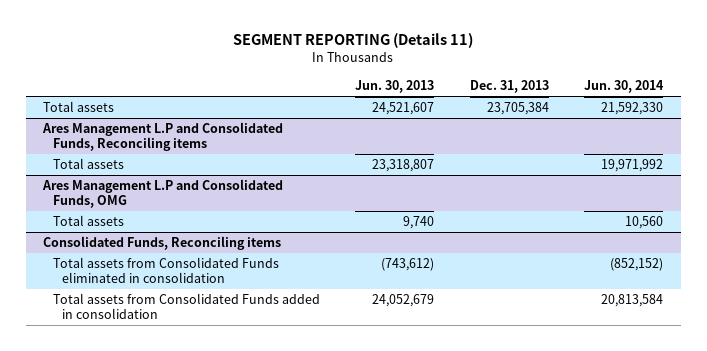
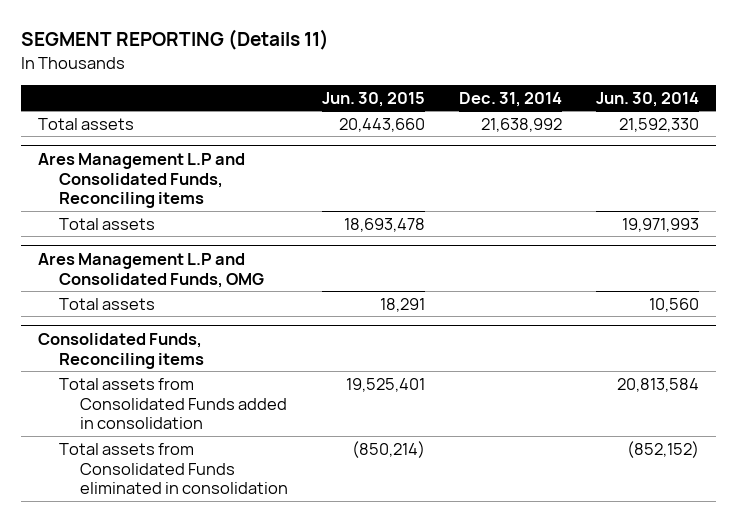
[355,80,435,94] Jun. 30, 2013 -> none
[469,80,549,94] Dec. 31, 2013 -> none
none -> [321,91,425,107] Jun. 30, 2015
none -> [459,91,563,107] Dec. 31, 2014
[601,159,664,173] 19,971,992 -> [622,217,700,232] 19,971,993
[52,257,279,283] Total assets from Consolidated Funds eliminated in consolidation -> [58,442,288,495] Total assets from Consolidated Funds eliminated in consolidation

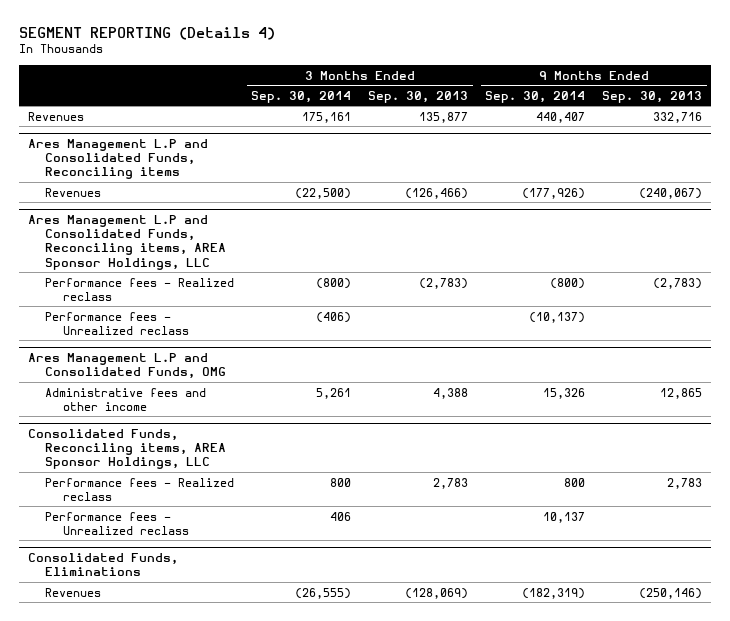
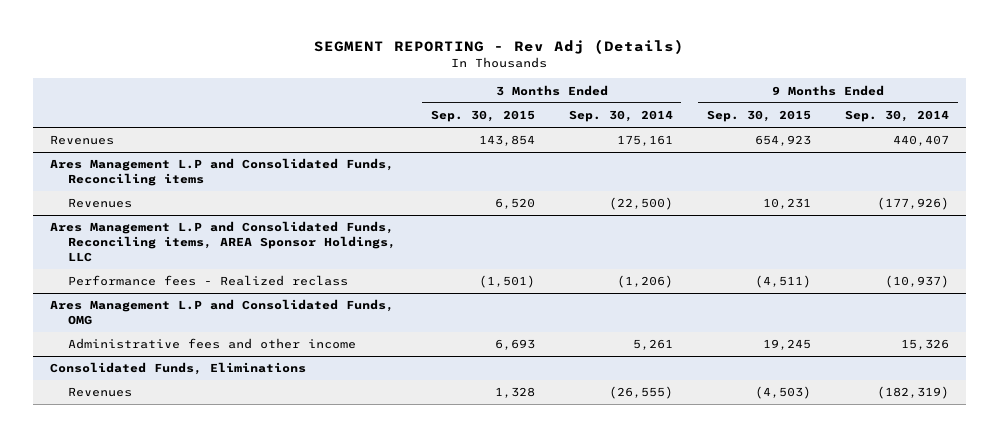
[19,26,276,40] SEGMENT REPORTING (Details 4) -> [314,38,685,54] SEGMENT REPORTING - Rev Adj (Details)
[368,90,469,103] Sep. 30, 2013 -> none
[602,90,703,103] Sep. 30, 2013 -> none
none -> [430,110,535,123] Sep. 30, 2015
none -> [706,110,811,123] Sep. 30, 2015
[45,311,189,335] Performance fees - Unrealized reclass -> none
[316,277,352,289] (800) -> [616,275,673,289] (1,206)
[550,277,586,289] (800) -> [885,275,950,289] (10,937)
[27,428,227,470] Consolidated Funds, Reconciling items, AREA Sponsor Holdings, LLC -> none
[45,477,235,501] Performance fees - Realized reclass -> none
[45,511,189,535] Performance fees - Unrealized reclass -> none

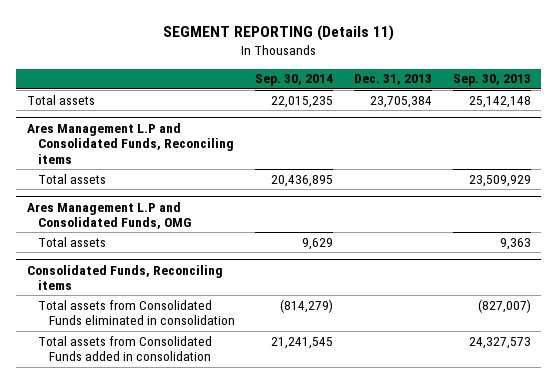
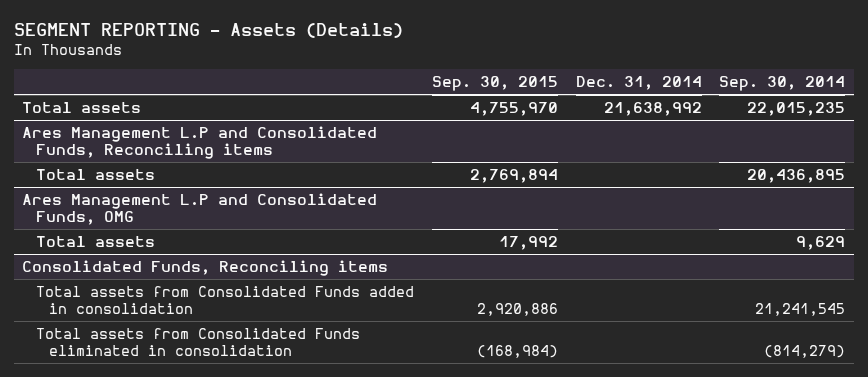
[162,25,394,42] SEGMENT REPORTING (Details 11) -> [13,22,403,38] SEGMENT REPORTING - Assets (Details)
[354,74,433,86] Dec. 31, 2013 -> none
[453,74,532,87] Sep. 30, 2013 -> none
none -> [431,76,558,92] Sep. 30, 2015
none -> [575,76,702,91] Dec. 31, 2014
[37,299,235,326] Total assets from Consolidated Funds eliminated in consolidation -> [35,328,360,356] Total assets from Consolidated Funds eliminated in consolidation

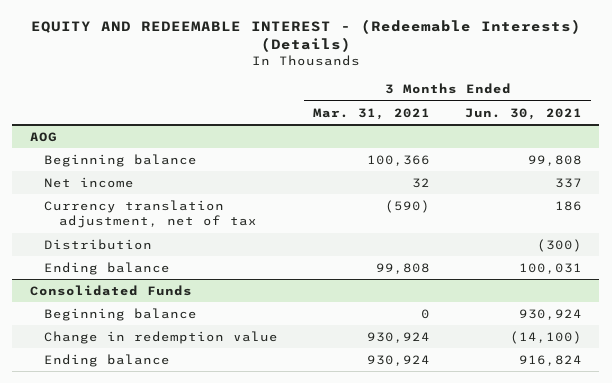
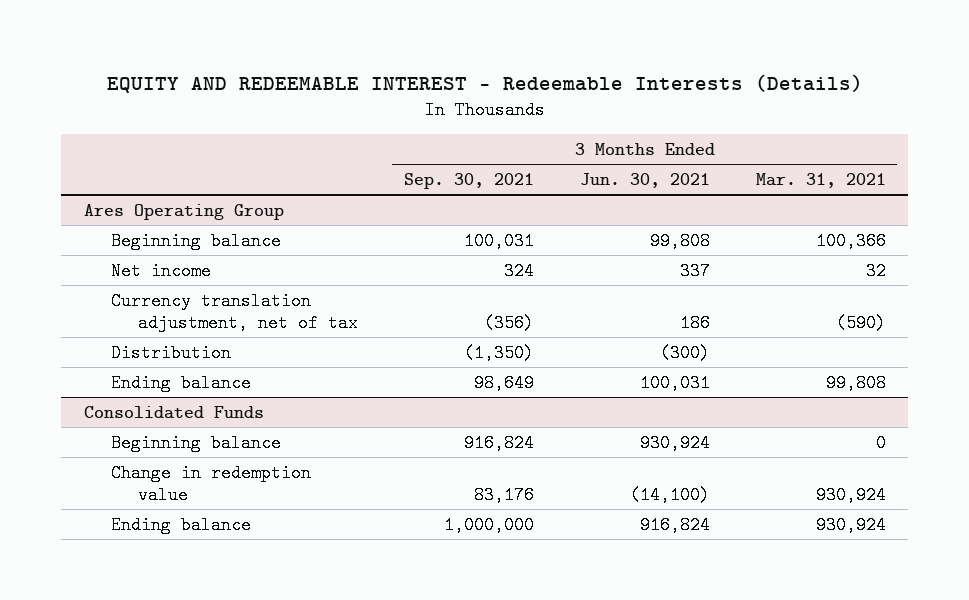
[30,18,581,53] EQUITY AND REDEEMABLE INTEREST - (Redeemable Interests) (Details) -> [106,73,863,93] EQUITY AND REDEEMABLE INTEREST - Redeemable Interests (Details)
none -> [403,172,534,189] Sep. 30, 2021
[29,131,57,142] AOG -> [83,203,284,220] Ares Operating Group

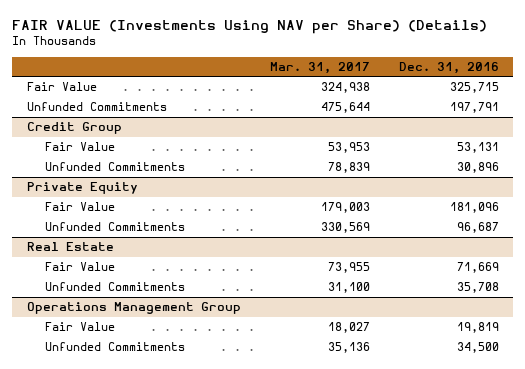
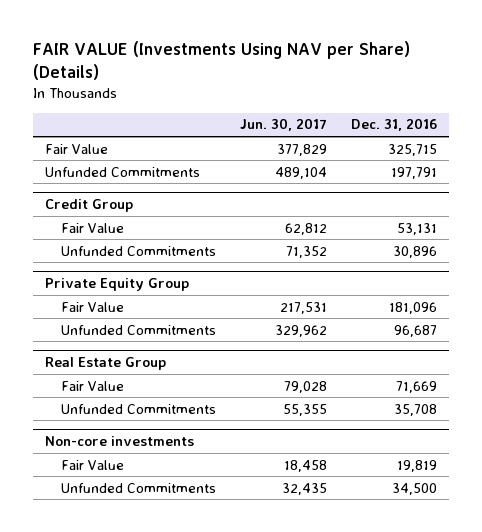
[269,61,370,74] Mar. 31, 2017 -> none
none -> [239,118,327,132] Jun. 30, 2017
[26,182,138,195] Private Equity -> [44,278,189,292] Private Equity Group
[26,242,114,252] Real Estate -> [44,357,166,371] Real Estate Group
[26,302,241,315] Operations Management Group -> [44,436,194,447] Non-core investments

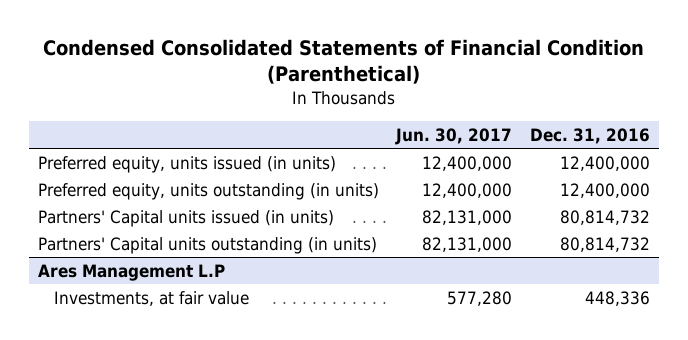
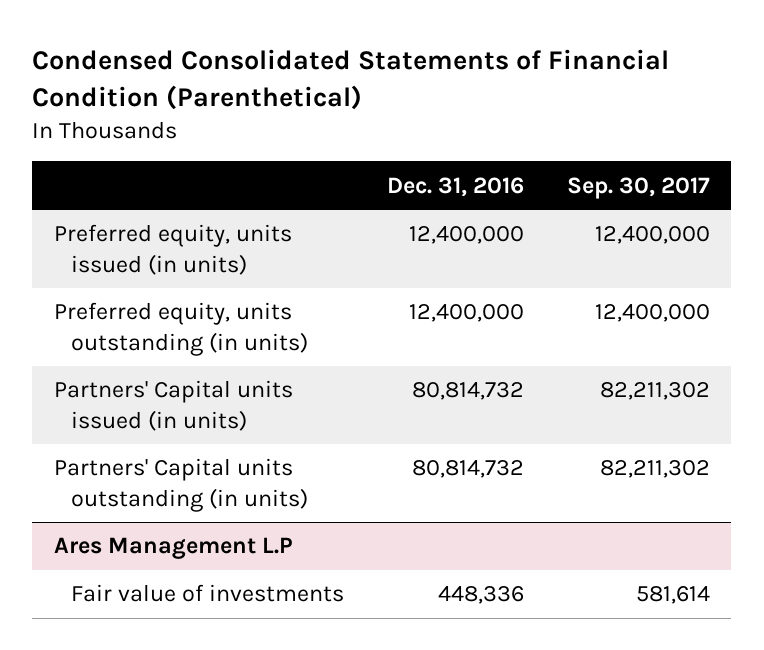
[395,128,513,146] Jun. 30, 2017 -> none
none -> [566,176,710,199] Sep. 30, 2017
[54,290,250,306] Investments, at fair value -> [70,584,344,603] Fair value of investments

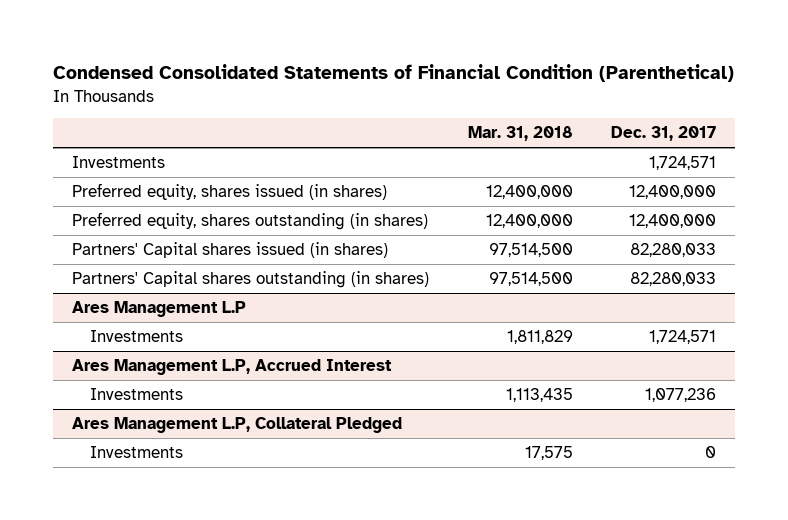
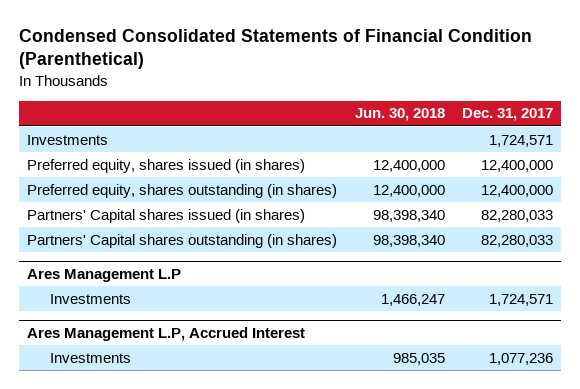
[467,126,573,142] Mar. 31, 2018 -> none
none -> [354,108,445,122] Jun. 30, 2018
[72,416,403,433] Ares Management L.P, Collateral Pledged -> none
[89,445,183,458] Investments -> none

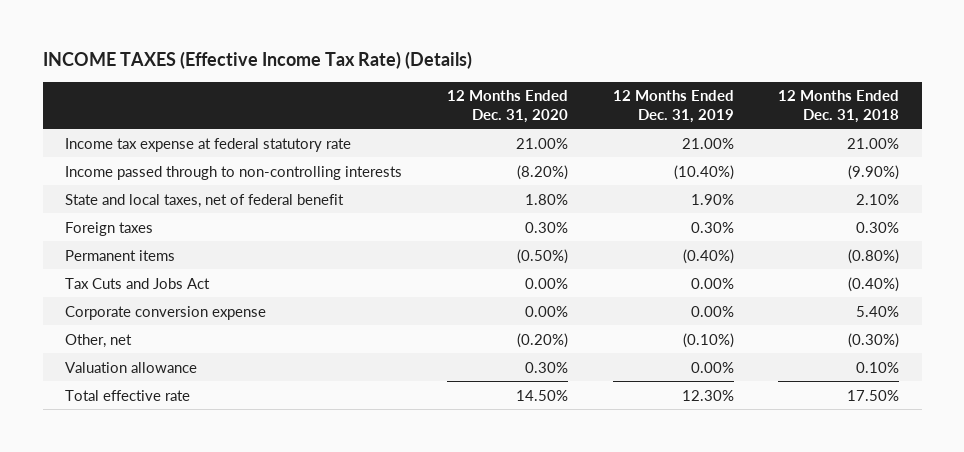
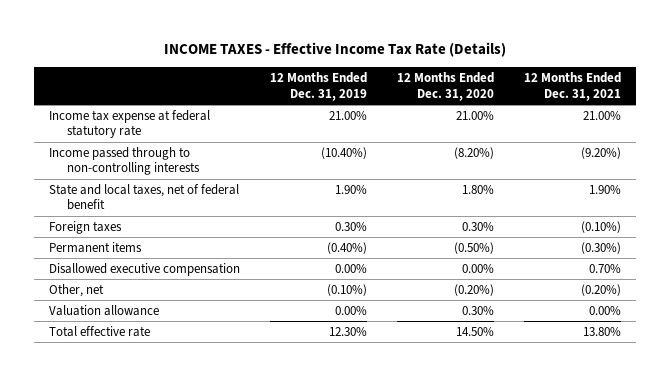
[42,51,472,70] INCOME TAXES (Effective Income Tax Rate) (Details) -> [164,42,507,58] INCOME TAXES - Effective Income Tax Rate (Details)
[778,90,900,123] 12 Months Ended Dec. 31, 2018 -> none
none -> [523,72,621,101] 12 Months Ended Dec. 31, 2021
[65,277,211,289] Tax Cuts and Jobs Act -> none
[65,305,267,320] Corporate conversion expense -> none
none -> [49,262,241,276] Disallowed executive compensation

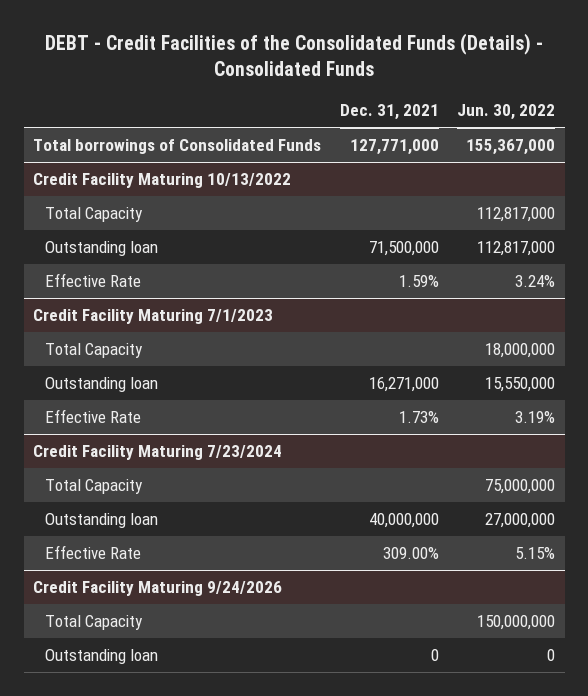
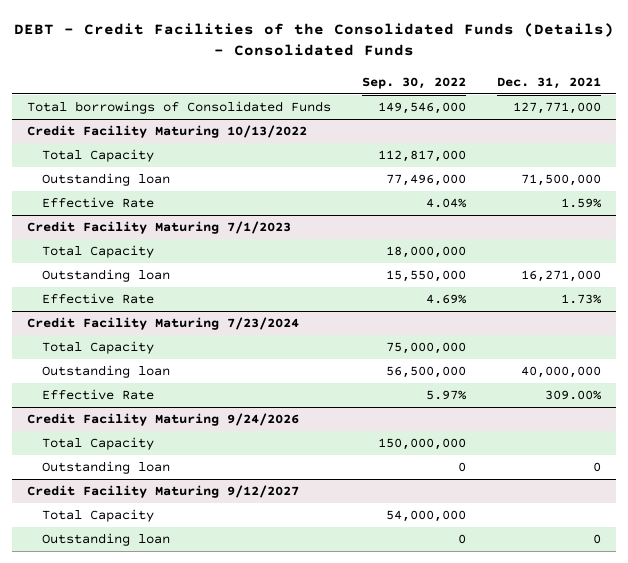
[457,104,556,121] Jun. 30, 2022 -> none
none -> [361,76,466,89] Sep. 30, 2022
none -> [27,485,300,499] Credit Facility Maturing 9/12/2027
none -> [41,509,154,523] Total Capacity
none -> [41,533,170,547] Outstanding loan

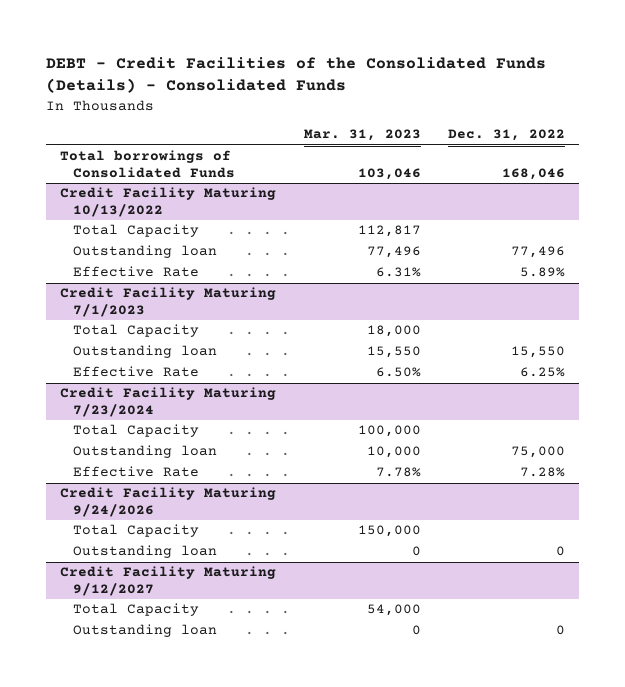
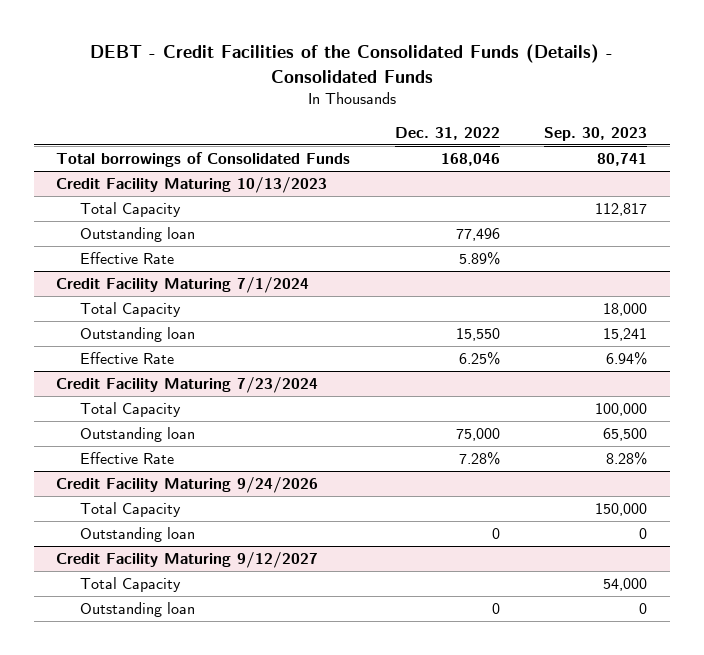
[303,129,421,142] Mar. 31, 2023 -> none
none -> [544,126,648,141] Sep. 30, 2023
[59,187,276,218] Credit Facility Maturing 10/13/2022 -> [56,176,328,193] Credit Facility Maturing 10/13/2023
[59,287,276,318] Credit Facility Maturing 7/1/2023 -> [56,276,310,293] Credit Facility Maturing 7/1/2024

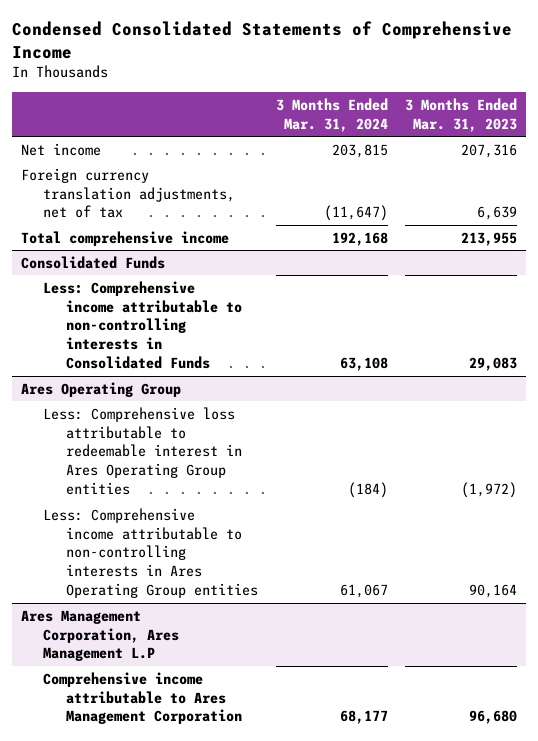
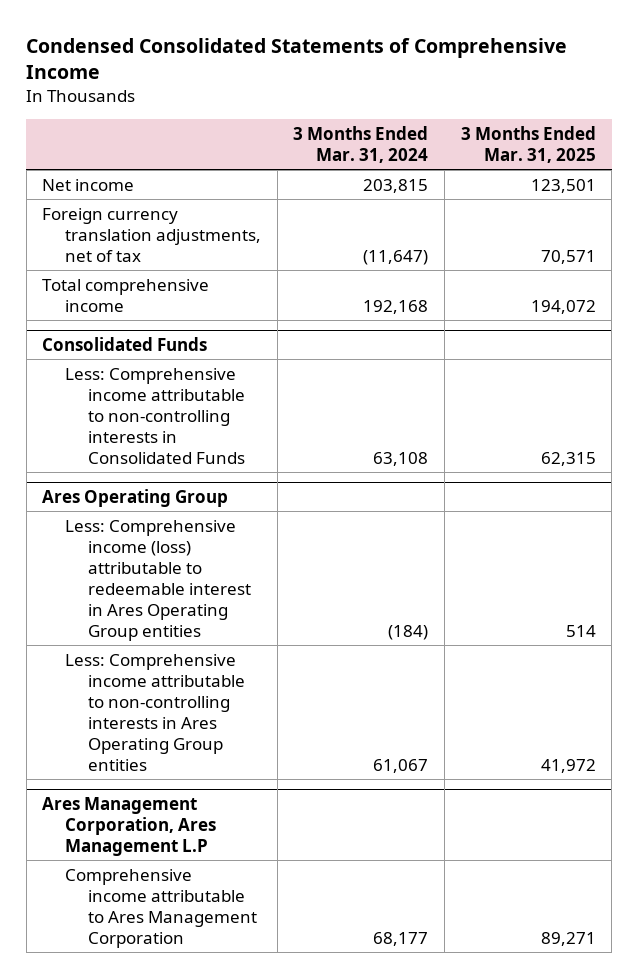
[405,97,518,132] 3 Months Ended Mar. 31, 2023 -> none
none -> [460,125,596,163] 3 Months Ended Mar. 31, 2025
[43,406,242,496] Less: Comprehensive loss attributable to redeemable interest in Ares Operating Group entities -> [65,519,252,641] Less: Comprehensive income (loss) attributable to redeemable interest in Ares Operating Group entities

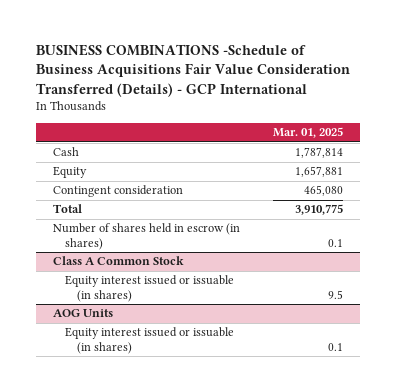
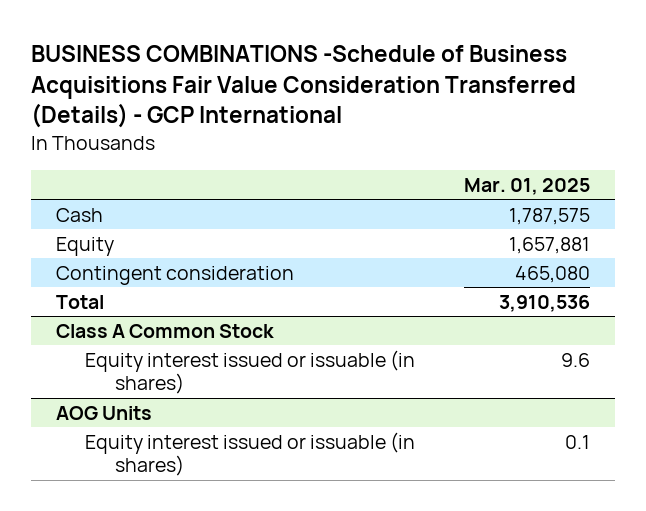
[295,147,344,159] 1,787,814 -> [509,207,591,225] 1,787,575
[52,223,240,250] Number of shares held in escrow (in shares) -> none
[295,204,344,216] 3,910,775 -> [499,294,591,312] 3,910,536
[328,289,344,299] 9.5 -> [561,352,591,367] 9.6

